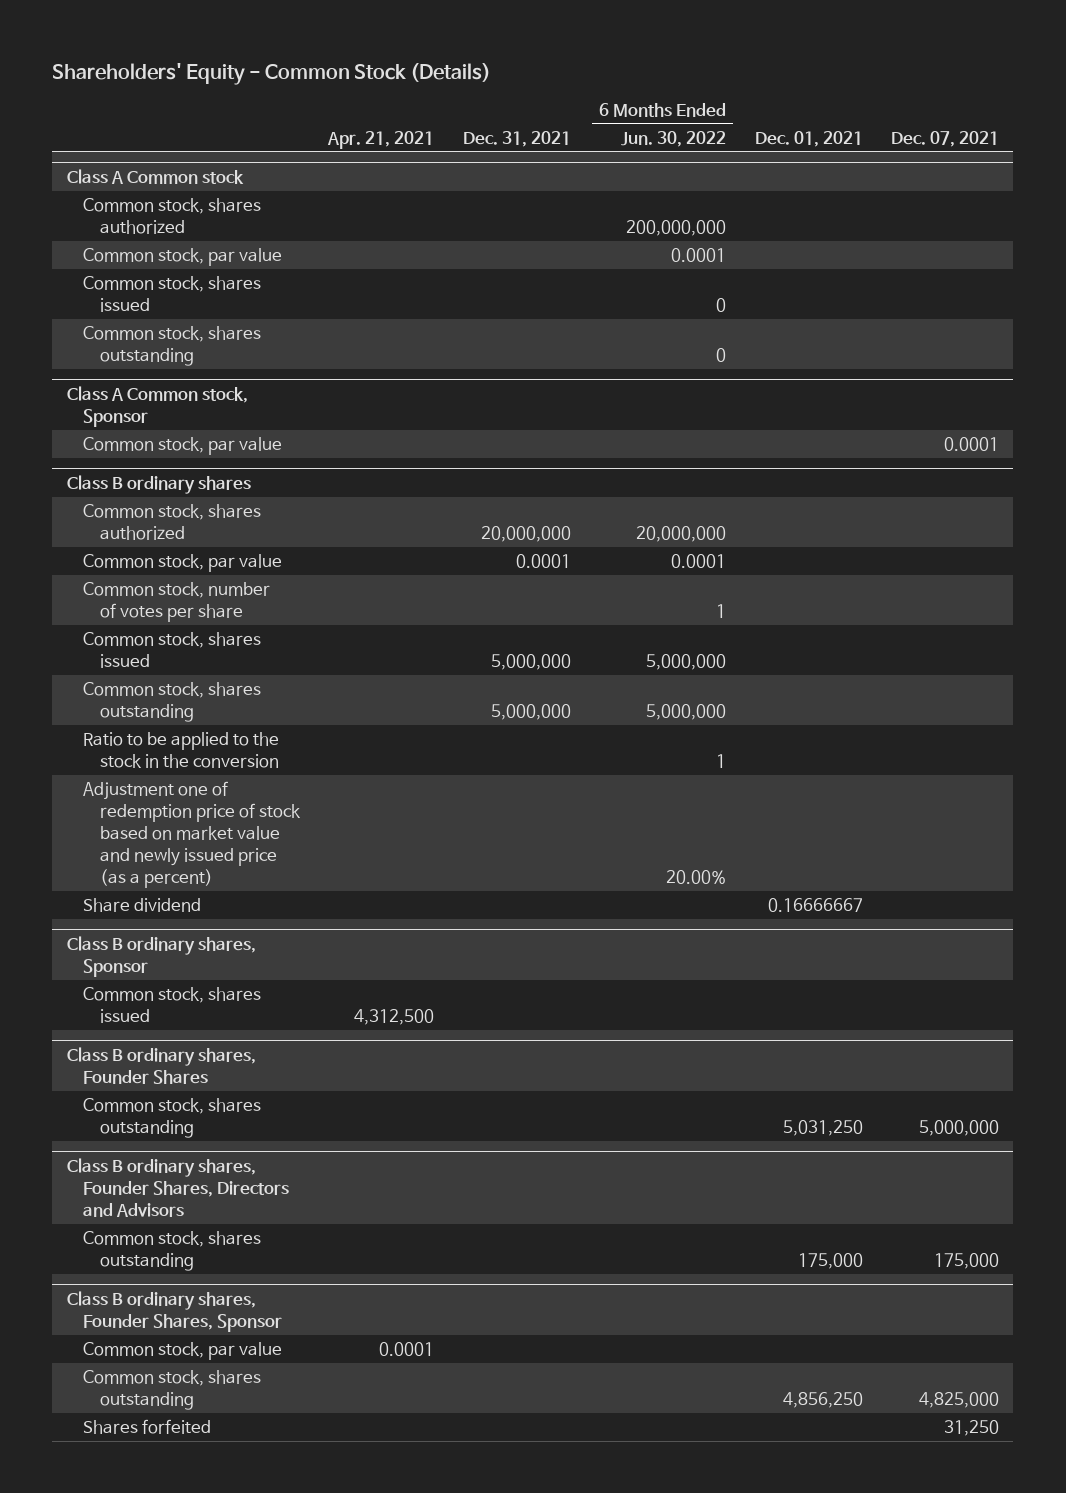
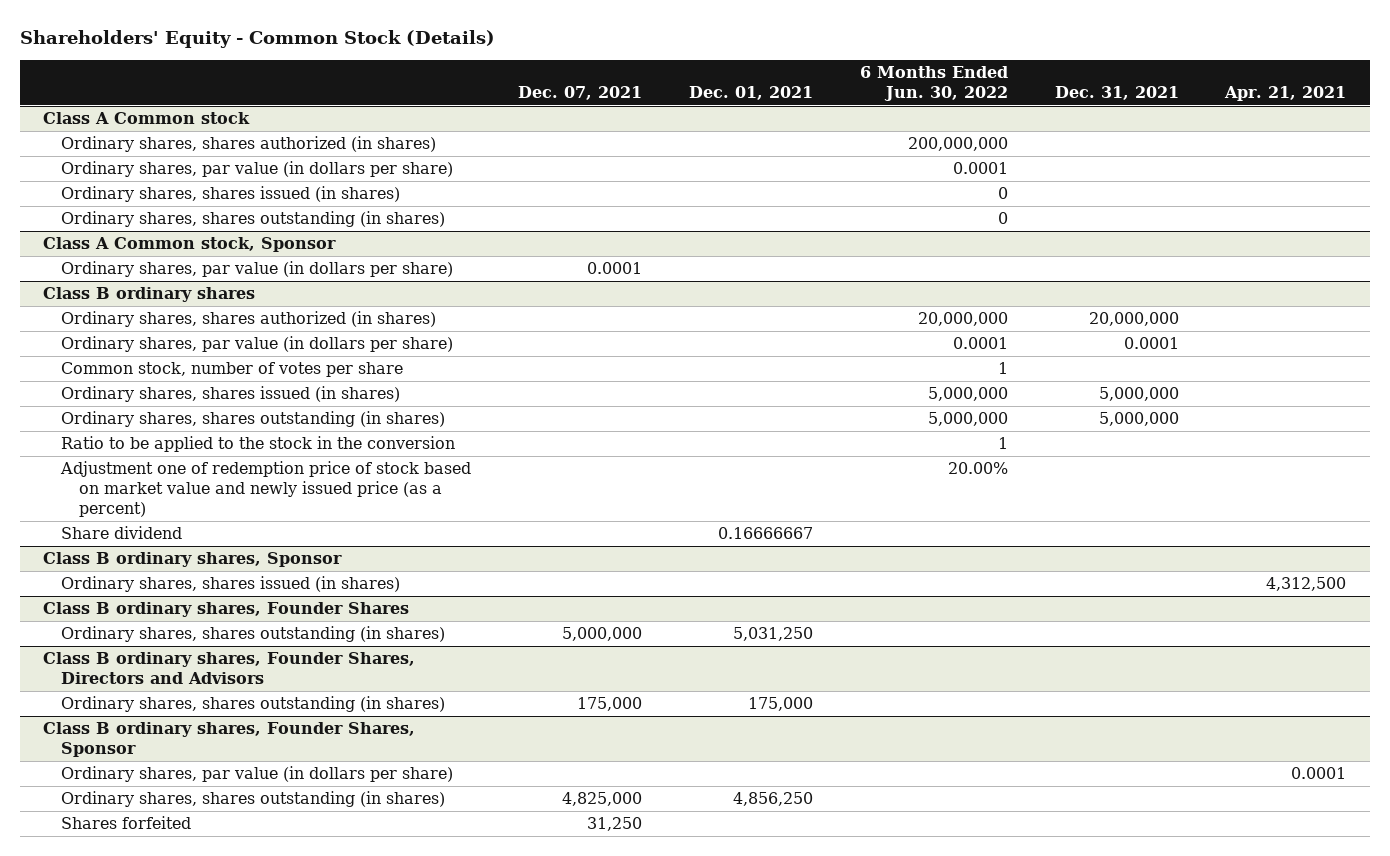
[83,198,262,235] Common stock, shares authorized -> [61,135,437,152] Ordinary shares, shares authorized (in shares)
[83,248,283,267] Common stock, par value -> [61,160,454,177] Ordinary shares, par value (in dollars per share)
[83,276,262,313] Common stock, shares issued -> [61,185,401,202] Ordinary shares, shares issued (in shares)
[83,326,262,367] Common stock, shares outstanding -> [61,210,446,227] Ordinary shares, shares outstanding (in shares)
[83,437,283,456] Common stock, par value -> [61,260,454,277] Ordinary shares, par value (in dollars per share)
[83,504,262,541] Common stock, shares authorized -> [61,310,437,327] Ordinary shares, shares authorized (in shares)
[83,554,283,573] Common stock, par value -> [61,335,454,352] Ordinary shares, par value (in dollars per share)
[83,632,262,669] Common stock, shares issued -> [61,385,401,402] Ordinary shares, shares issued (in shares)
[83,682,262,723] Common stock, shares outstanding -> [61,410,446,427] Ordinary shares, shares outstanding (in shares)
[83,987,262,1024] Common stock, shares issued -> [61,575,401,592] Ordinary shares, shares issued (in shares)
[83,1098,262,1139] Common stock, shares outstanding -> [61,625,446,642] Ordinary shares, shares outstanding (in shares)
[83,1231,262,1272] Common stock, shares outstanding -> [61,695,446,712] Ordinary shares, shares outstanding (in shares)
[83,1342,283,1361] Common stock, par value -> [61,765,454,782] Ordinary shares, par value (in dollars per share)
[83,1370,262,1411] Common stock, shares outstanding -> [61,790,446,807] Ordinary shares, shares outstanding (in shares)

